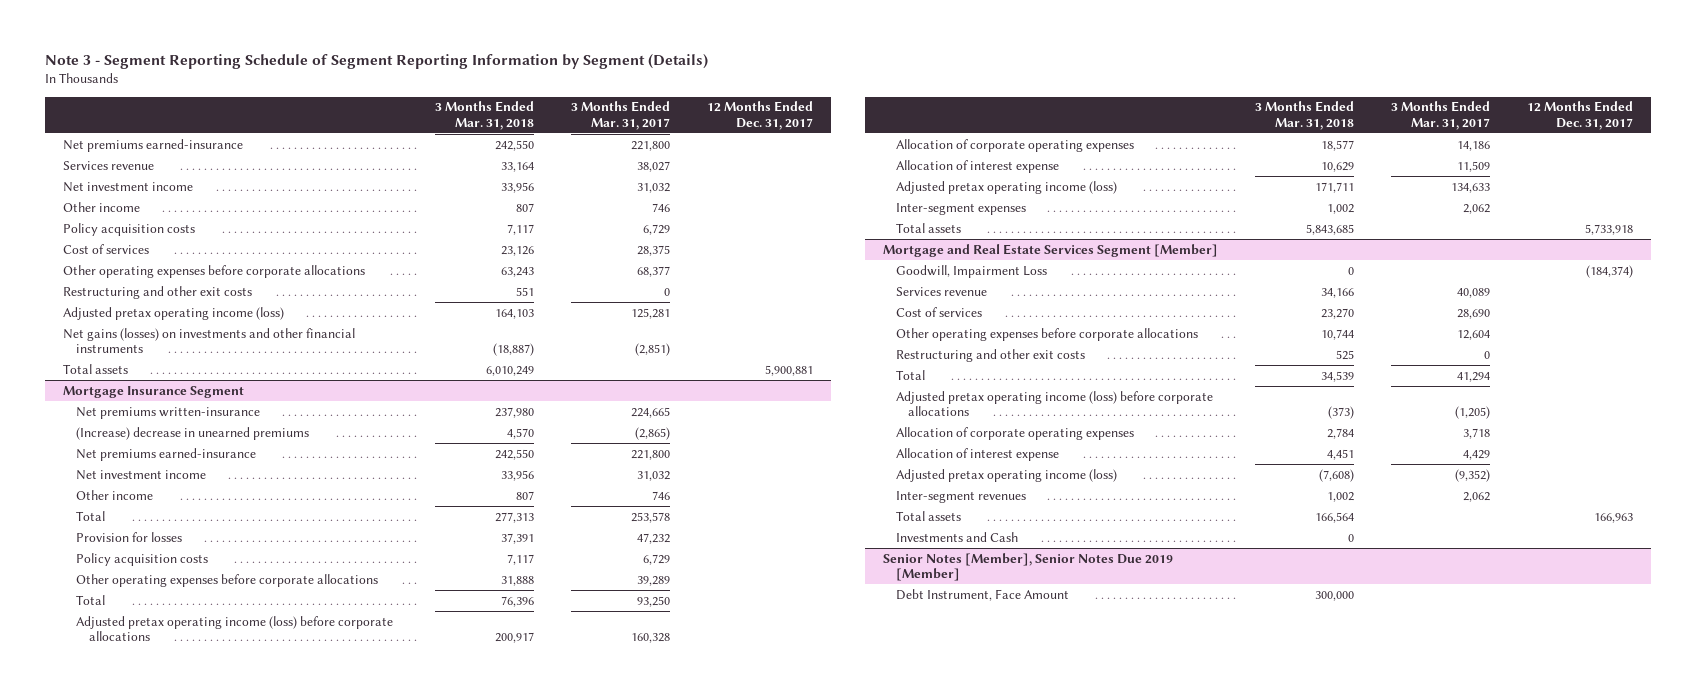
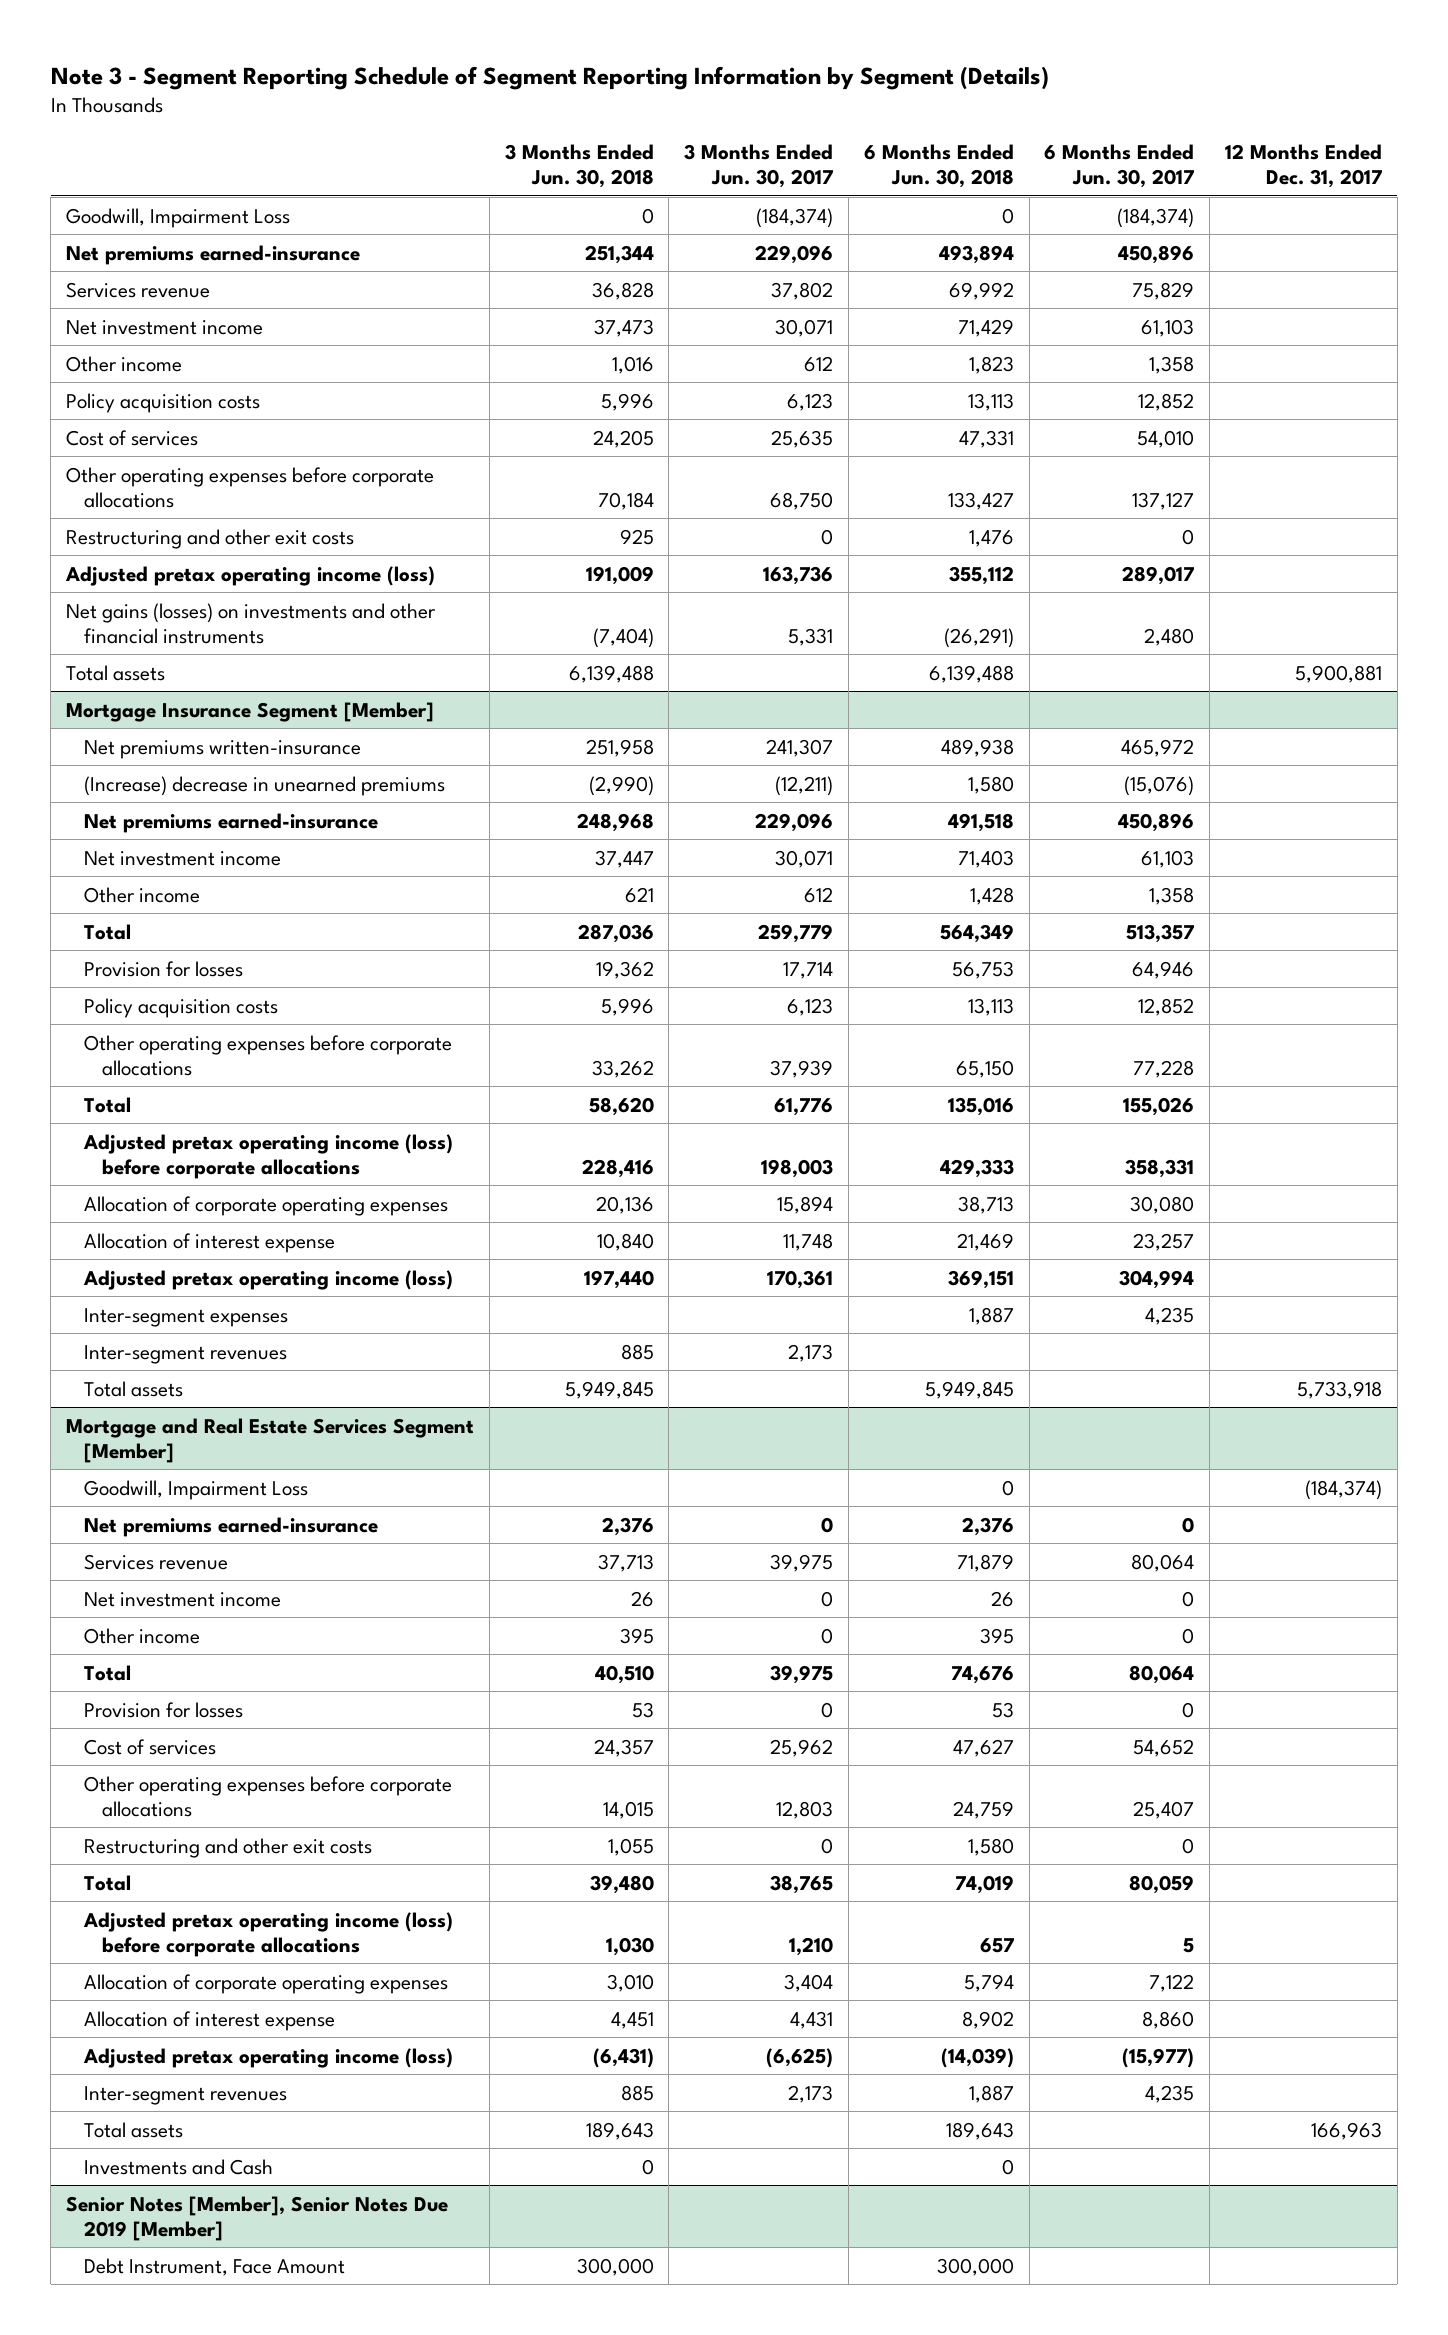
[435,101,535,130] 3 Months Ended Mar. 31, 2018 -> none
[570,101,670,130] 3 Months Ended Mar. 31, 2017 -> none
none -> [504,144,654,188] 3 Months Ended Jun. 30, 2018
none -> [684,144,834,188] 3 Months Ended Jun. 30, 2017
none -> [863,144,1014,188] 6 Months Ended Jun. 30, 2018
none -> [1044,144,1195,188] 6 Months Ended Jun. 30, 2017
none -> [65,207,290,228] Goodwill, Impairment Loss
[63,385,245,398] Mortgage Insurance Segment -> [65,701,434,722] Mortgage Insurance Segment [Member]
none -> [84,1344,288,1364] Inter-segment revenues
none -> [84,1516,379,1537] Net premiums earned-insurance
none -> [84,1591,282,1607] Net investment income
none -> [84,1627,201,1644] Other income
none -> [84,1664,132,1681] Total
none -> [84,1701,244,1718] Provision for losses

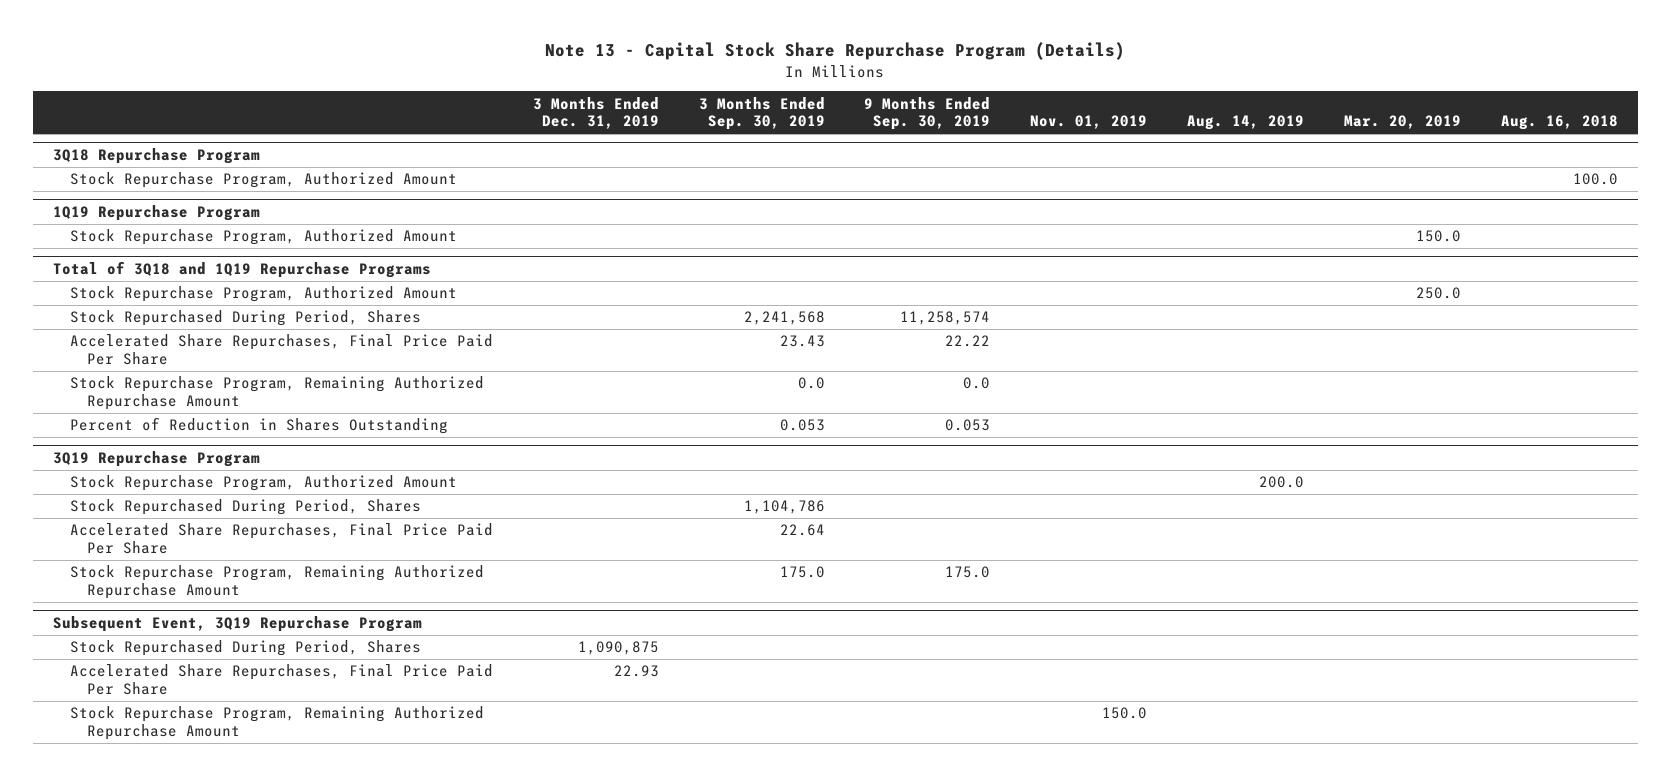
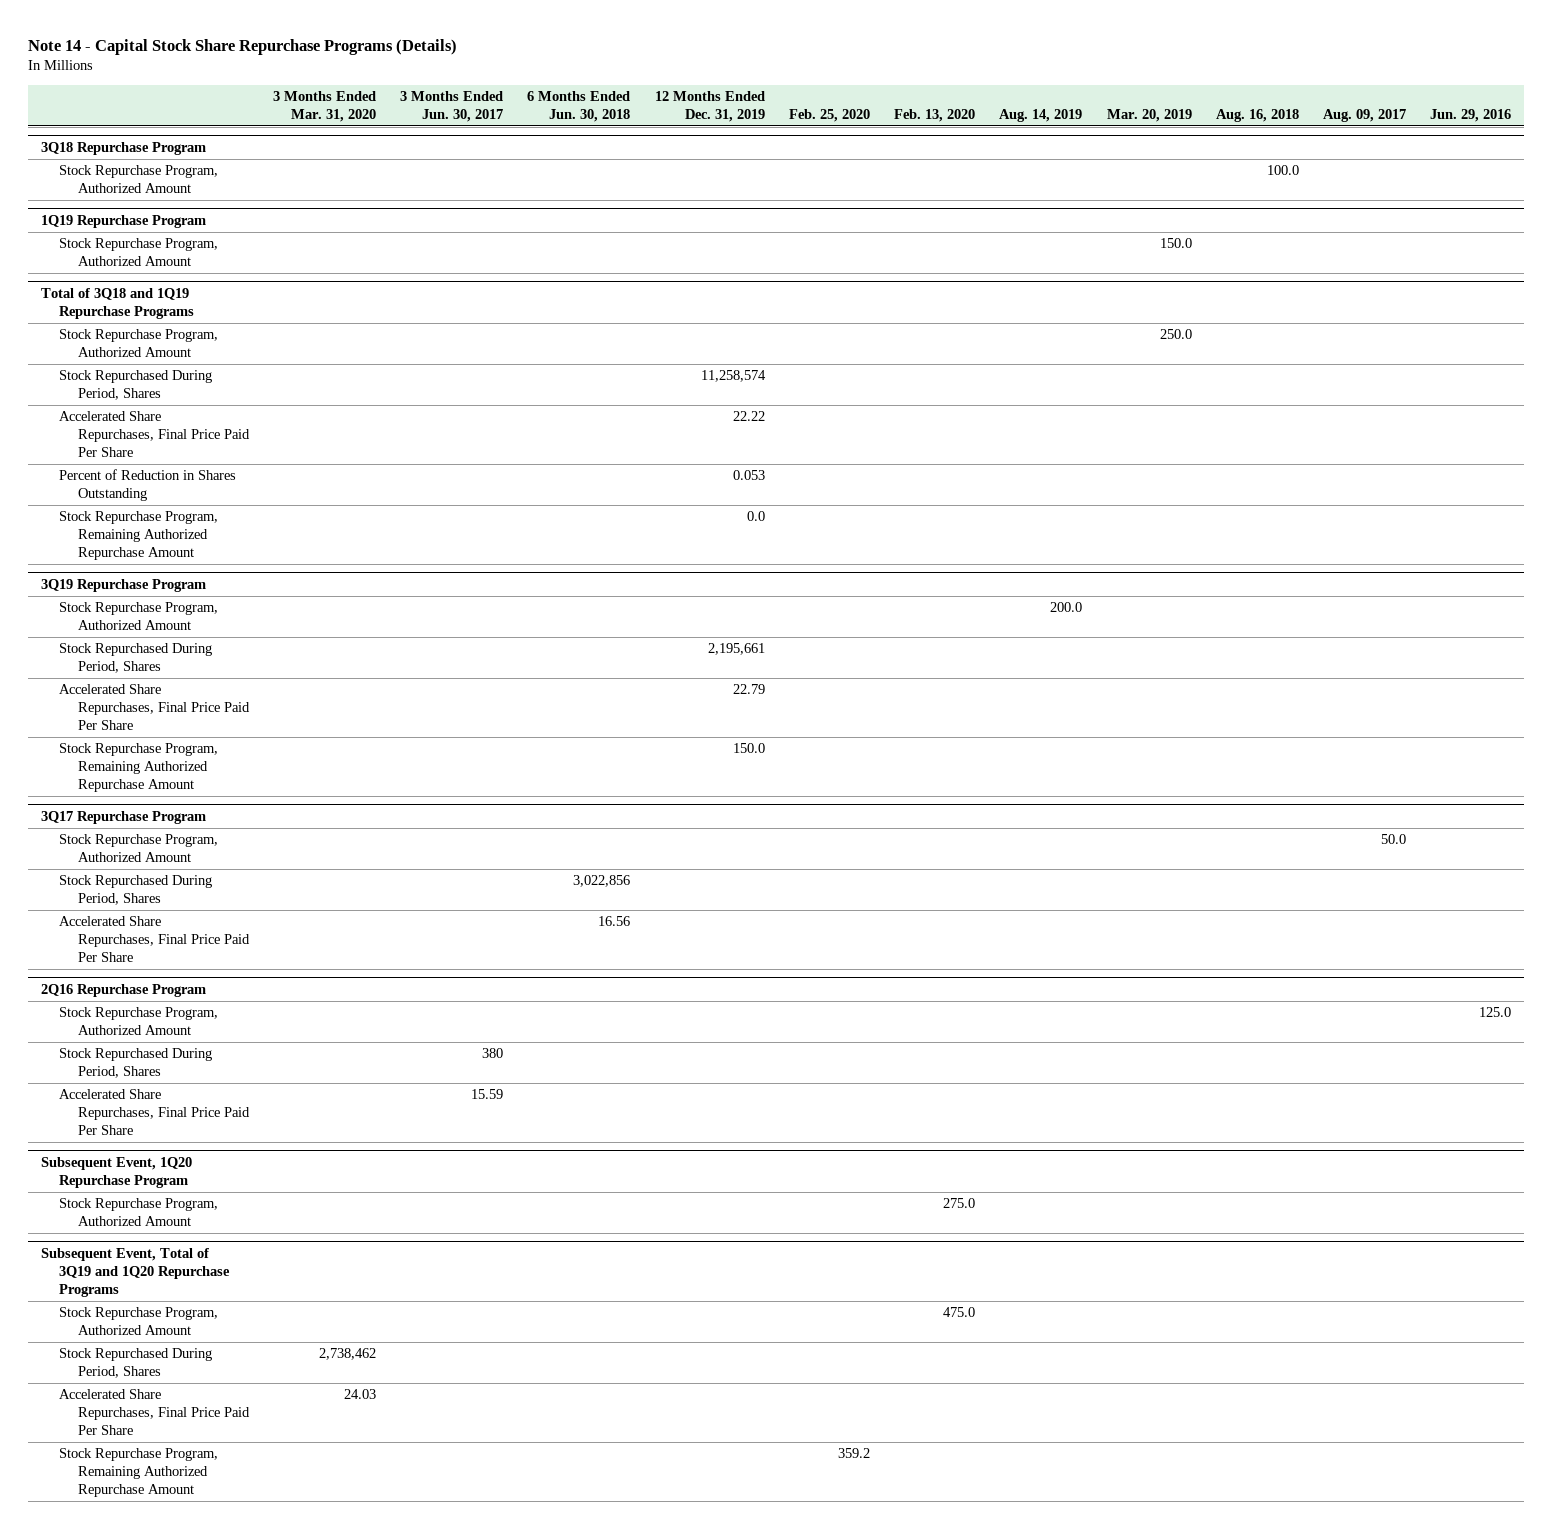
[545,42,1126,61] Note 13 - Capital Stock Share Repurchase Program (Details) -> [28,38,458,55] Note 14 - Capital Stock Share Repurchase Programs (Details)
[532,96,659,130] 3 Months Ended Dec. 31, 2019 -> none
[698,96,825,131] 3 Months Ended Sep. 30, 2019 -> none
[864,96,991,131] 9 Months Ended Sep. 30, 2019 -> none
[1030,115,1148,130] Nov. 01, 2019 -> none
none -> [272,91,376,123] 3 Months Ended Mar. 31, 2020
none -> [400,91,504,123] 3 Months Ended Jun. 30, 2017
none -> [527,91,631,123] 6 Months Ended Jun. 30, 2018
none -> [654,91,765,123] 12 Months Ended Dec. 31, 2019
none -> [788,109,870,123] Feb. 25, 2020
none -> [894,109,976,123] Feb. 13, 2020
none -> [1323,109,1407,123] Aug. 09, 2017
none -> [1430,109,1512,123] Jun. 29, 2016
[69,376,484,410] Stock Repurchase Program, Remaining Authorized Repurchase Amount -> [59,511,219,560] Stock Repurchase Program, Remaining Authorized Repurchase Amount
[69,640,421,657] Stock Repurchased During Period, Shares -> none
[69,664,493,695] Accelerated Share Repurchases, Final Price Paid Per Share -> none
none -> [40,811,206,825] 3Q17 Repurchase Program
none -> [59,834,219,863] Stock Repurchase Program, Authorized Amount
none -> [59,875,213,906] Stock Repurchased During Period, Shares
none -> [59,916,250,962] Accelerated Share Repurchases, Final Price Paid Per Share
none -> [40,984,206,998] 2Q16 Repurchase Program
none -> [59,1007,219,1036] Stock Repurchase Program, Authorized Amount
none -> [59,1048,213,1079] Stock Repurchased During Period, Shares
none -> [59,1089,250,1135] Accelerated Share Repurchases, Final Price Paid Per Share
[53,616,423,633] Subsequent Event, 3Q19 Repurchase Program -> [40,1157,192,1189] Subsequent Event, 1Q20 Repurchase Program
[69,706,484,740] Stock Repurchase Program, Remaining Authorized Repurchase Amount -> [59,1198,219,1227] Stock Repurchase Program, Authorized Amount
none -> [40,1248,231,1297] Subsequent Event, Total of 3Q19 and 1Q20 Repurchase Programs
none -> [59,1307,219,1336] Stock Repurchase Program, Authorized Amount
none -> [59,1348,213,1379] Stock Repurchased During Period, Shares
none -> [59,1389,250,1435] Accelerated Share Repurchases, Final Price Paid Per Share
none -> [59,1448,219,1497] Stock Repurchase Program, Remaining Authorized Repurchase Amount

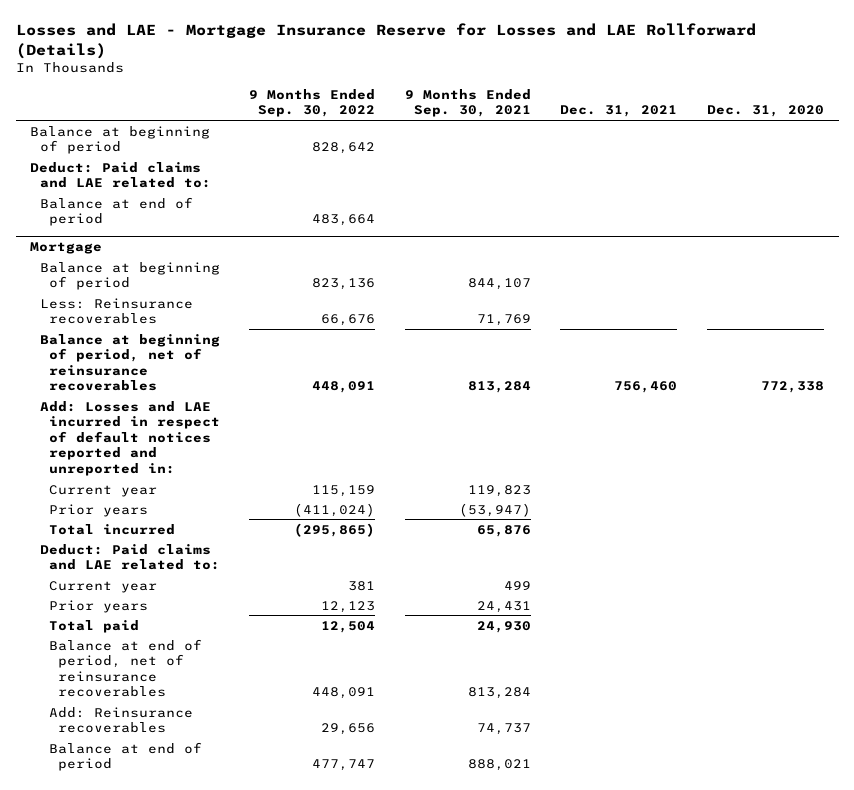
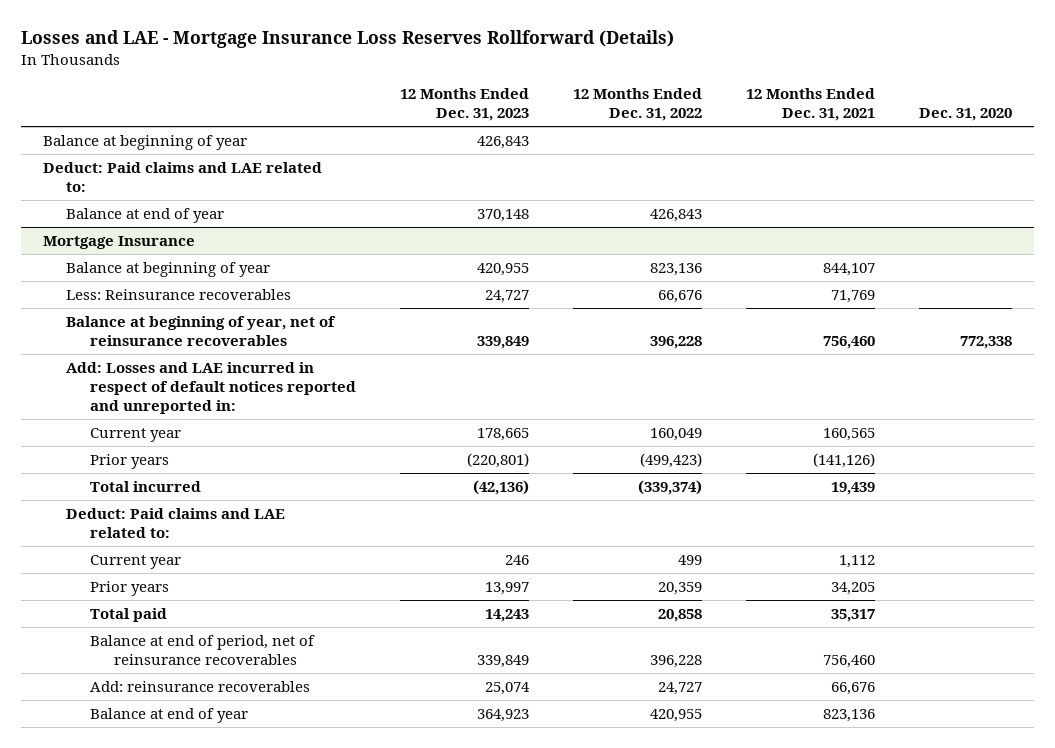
[15,23,756,59] Losses and LAE - Mortgage Insurance Reserve for Losses and LAE Rollforward (Details) -> [20,30,674,49] Losses and LAE - Mortgage Insurance Loss Reserves Rollforward (Details)
[249,88,376,118] 9 Months Ended Sep. 30, 2022 -> none
[404,88,531,118] 9 Months Ended Sep. 30, 2021 -> none
[560,105,678,118] Dec. 31, 2021 -> none
none -> [400,88,530,122] 12 Months Ended Dec. 31, 2023
none -> [573,88,703,122] 12 Months Ended Dec. 31, 2022
none -> [746,88,876,122] 12 Months Ended Dec. 31, 2021
[30,125,211,155] Balance at beginning of period -> [42,135,247,151] Balance at beginning of year
[39,196,193,227] Balance at end of period -> [66,208,225,224] Balance at end of year
[30,242,103,255] Mortgage -> [42,236,195,250] Mortgage Insurance
[39,261,220,291] Balance at beginning of period -> [66,262,271,278] Balance at beginning of year
[39,333,220,392] Balance at beginning of period, net of reinsurance recoverables -> [66,316,337,347] Balance at beginning of year, net of reinsurance recoverables
[48,706,193,734] Add: Reinsurance recoverables -> [90,681,311,693] Add: reinsurance recoverables
[48,741,202,772] Balance at end of period -> [90,708,249,724] Balance at end of year

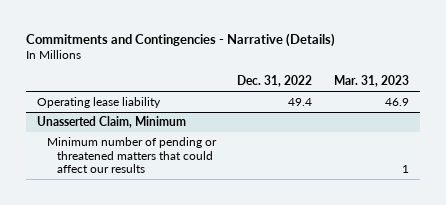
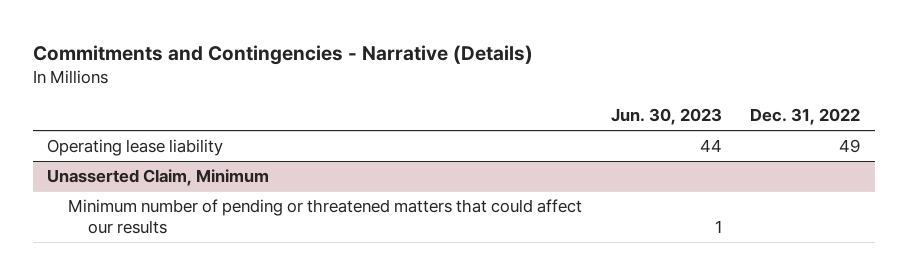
[333,75,409,88] Mar. 31, 2023 -> none
none -> [610,108,722,126] Jun. 30, 2023
[288,98,313,107] 49.4 -> [839,139,861,154] 49

